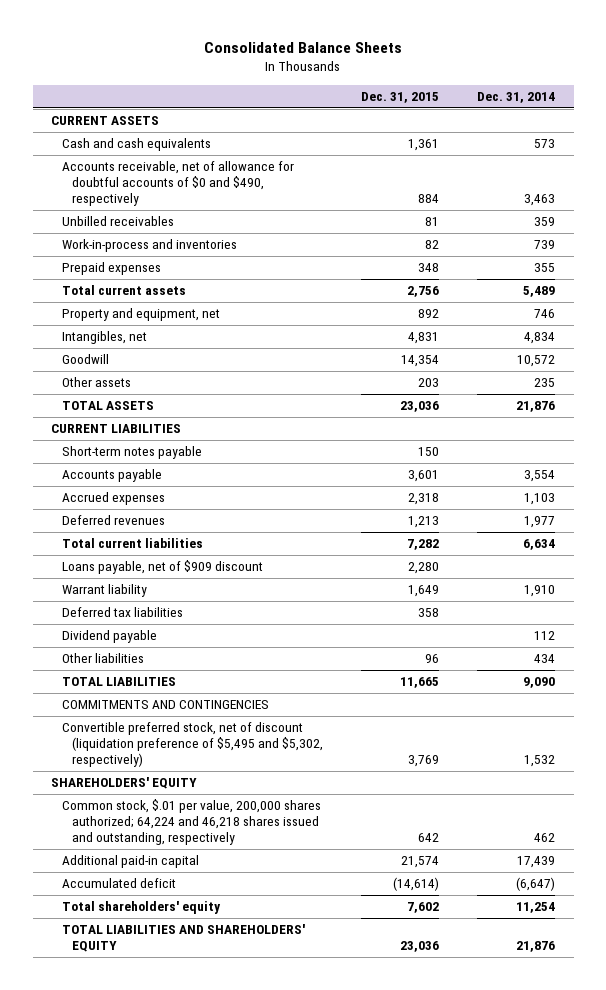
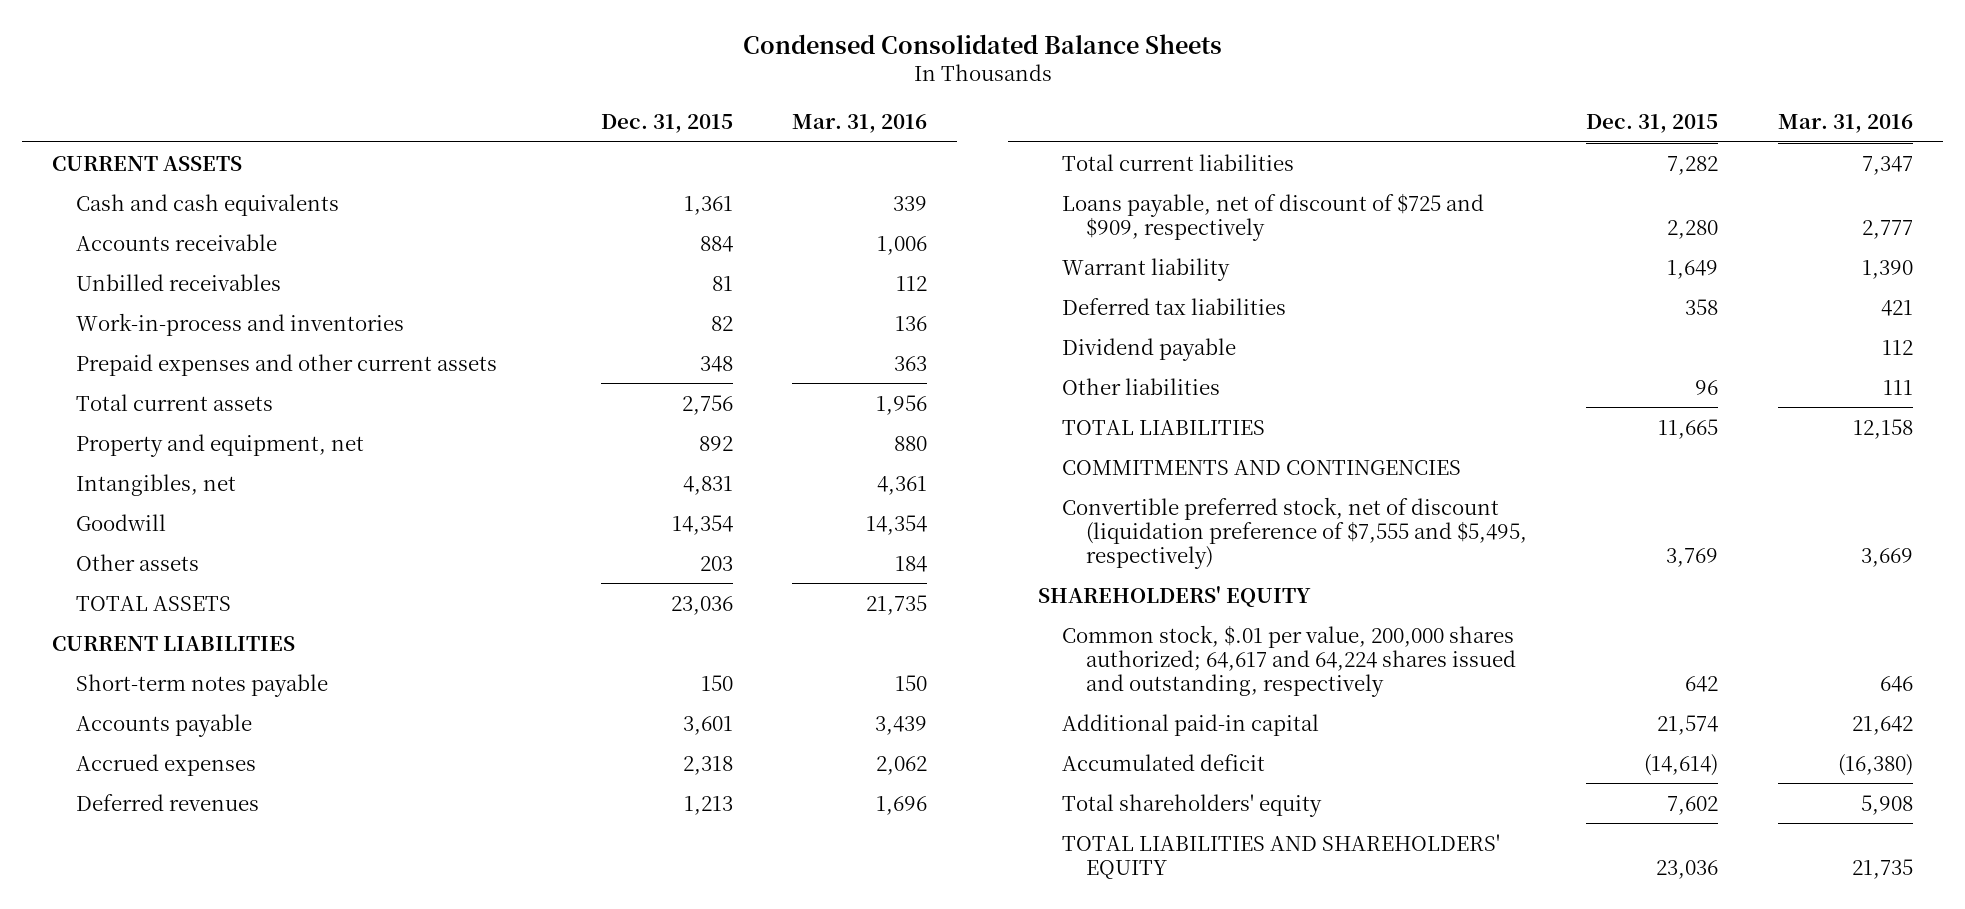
[204,42,403,54] Consolidated Balance Sheets -> [742,33,1222,54] Condensed Consolidated Balance Sheets
[476,91,555,103] Dec. 31, 2014 -> none
none -> [792,114,928,134] Mar. 31, 2016
[61,161,294,206] Accounts receivable, net of allowance for doubtful accounts of $0 and $490, respectively -> [75,233,277,251] Accounts receivable
[61,262,161,276] Prepaid expenses -> [75,353,497,376] Prepaid expenses and other current assets
[61,560,263,575] Loans payable, net of $909 discount -> [1061,192,1484,241] Loans payable, net of discount of $725 and $909, respectively
[61,722,324,767] Convertible preferred stock, net of discount (liquidation preference of $5,495 and $5,302, respectively) -> [1061,496,1527,569] Convertible preferred stock, net of discount (liquidation preference of $7,555 and $5,495, respectively)
[61,799,321,845] Common stock, $.01 per value, 200,000 shares authorized; 64,224 and 46,218 shares issued and outstanding, respectively -> [1061,624,1516,697] Common stock, $.01 per value, 200,000 shares authorized; 64,617 and 64,224 shares issued and outstanding, respectively

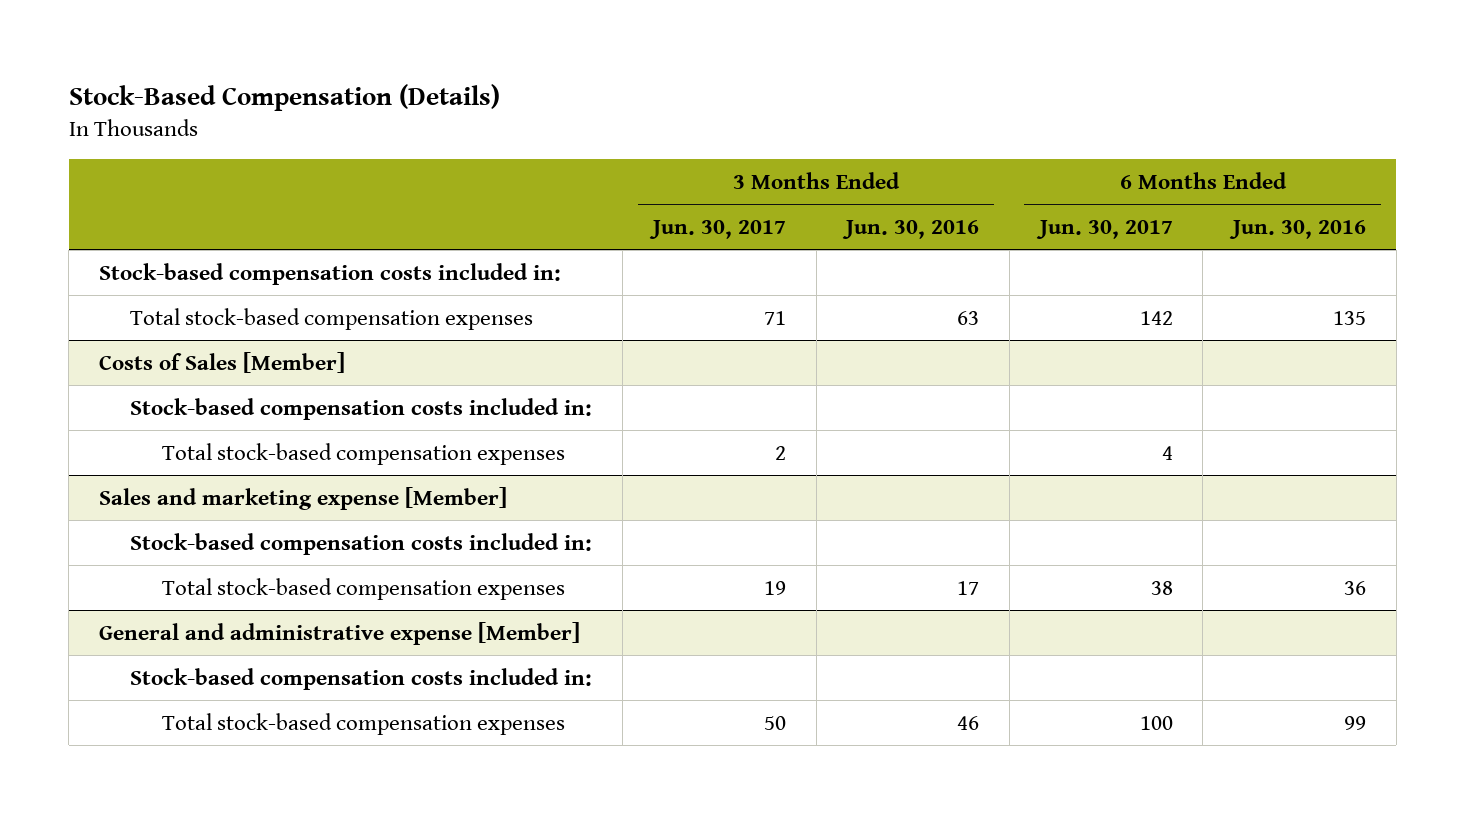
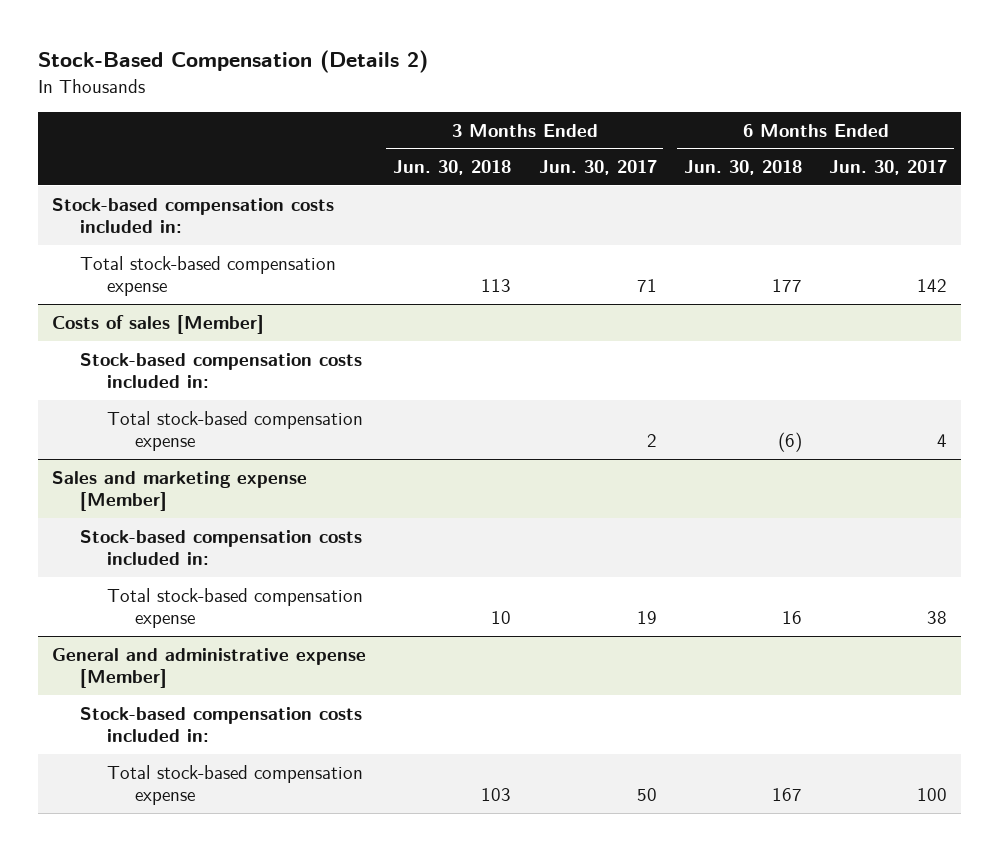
[68,83,500,111] Stock-Based Compensation (Details) -> [38,50,429,74] Stock-Based Compensation (Details 2)
[842,219,980,239] Jun. 30, 2016 -> none
[1228,219,1366,239] Jun. 30, 2016 -> none
none -> [393,160,512,176] Jun. 30, 2018
none -> [684,160,803,176] Jun. 30, 2018
[130,307,534,330] Total stock-based compensation expenses -> [79,255,336,297] Total stock-based compensation expense
[99,351,346,373] Costs of Sales [Member] -> [51,314,264,334] Costs of sales [Member]
[161,442,565,465] Total stock-based compensation expenses -> [107,410,364,452] Total stock-based compensation expense
[161,577,565,600] Total stock-based compensation expenses -> [107,587,364,629] Total stock-based compensation expense
[161,712,565,735] Total stock-based compensation expenses -> [107,764,364,806] Total stock-based compensation expense

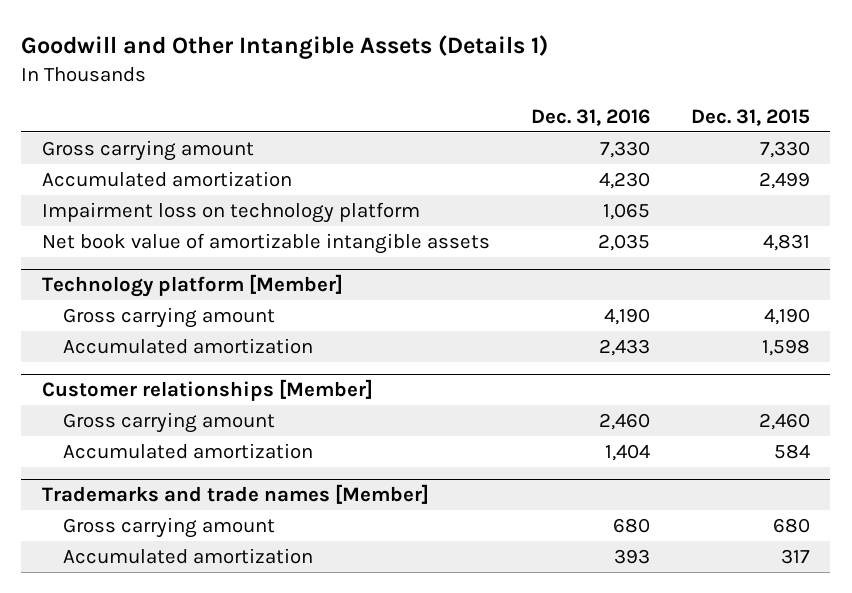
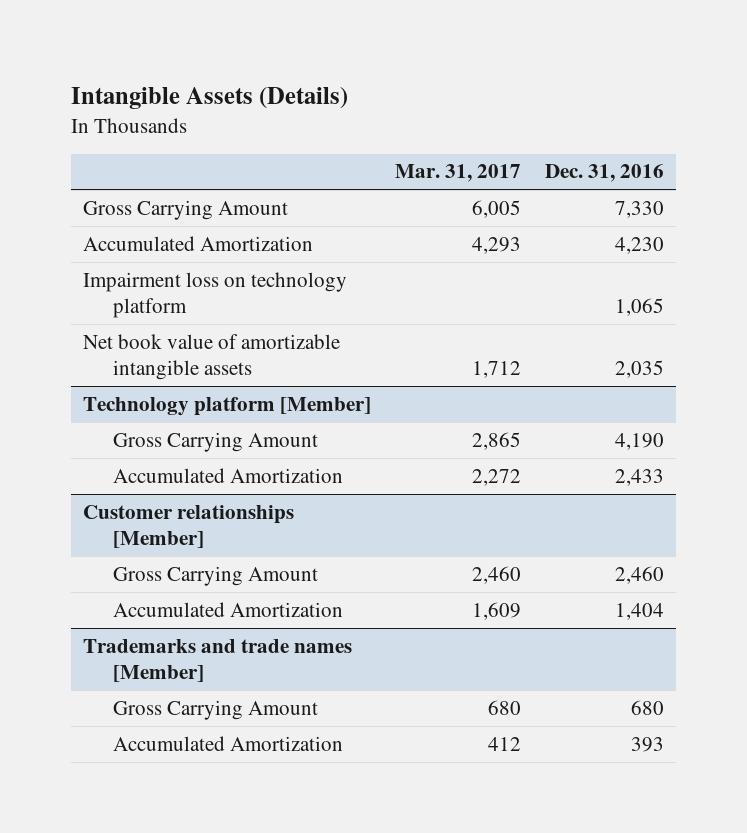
[21,35,549,60] Goodwill and Other Intangible Assets (Details 1) -> [71,86,349,109] Intangible Assets (Details)
[690,108,810,126] Dec. 31, 2015 -> none
none -> [394,164,521,183] Mar. 31, 2017
[41,139,254,161] Gross carrying amount -> [83,199,289,220] Gross Carrying Amount
[41,170,292,187] Accumulated amortization -> [83,235,314,251] Accumulated Amortization
[62,306,275,328] Gross carrying amount -> [113,431,319,452] Gross Carrying Amount
[62,337,313,354] Accumulated amortization -> [113,467,344,483] Accumulated Amortization
[62,411,275,433] Gross carrying amount -> [113,565,319,586] Gross Carrying Amount
[62,442,313,459] Accumulated amortization -> [113,601,344,617] Accumulated Amortization
[62,516,275,538] Gross carrying amount -> [113,699,319,720] Gross Carrying Amount
[62,547,313,564] Accumulated amortization -> [113,735,344,751] Accumulated Amortization

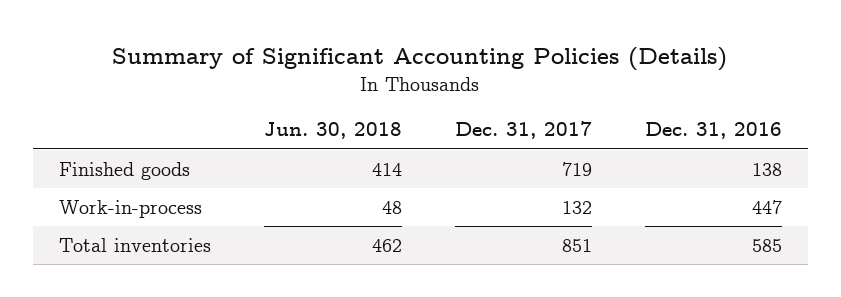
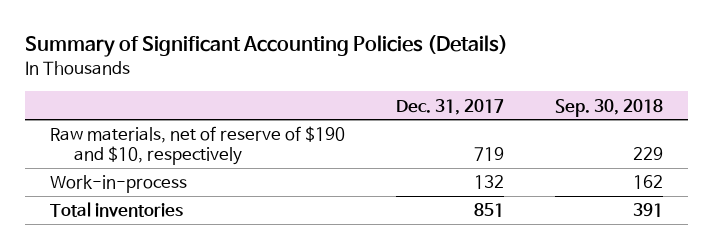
[263,122,402,140] Jun. 30, 2018 -> none
[644,122,782,140] Dec. 31, 2016 -> none
none -> [554,98,663,117] Sep. 30, 2018
[59,161,191,180] Finished goods -> [50,126,346,165] Raw materials, net of reserve of $190 and $10, respectively

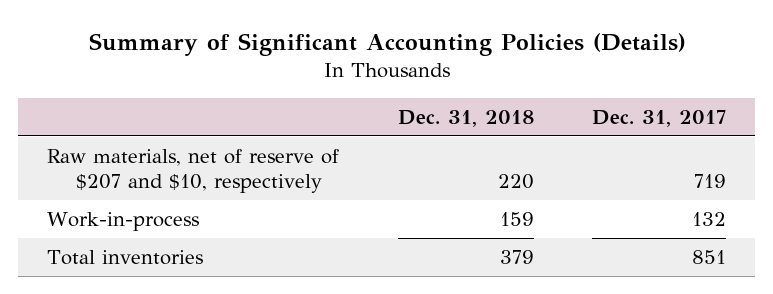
[554,98,663,117] Sep. 30, 2018 -> none
none -> [397,109,534,127] Dec. 31, 2018
[50,126,346,165] Raw materials, net of reserve of $190 and $10, respectively -> [47,148,340,194] Raw materials, net of reserve of $207 and $10, respectively

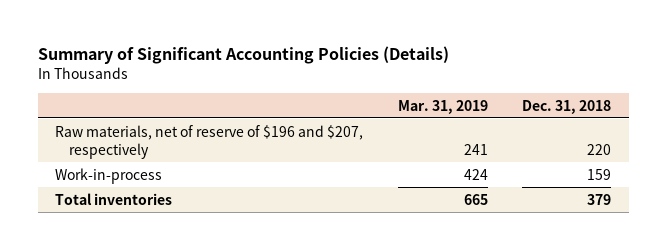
[591,109,726,127] Dec. 31, 2017 -> none
none -> [397,99,488,114] Mar. 31, 2019
[47,148,340,194] Raw materials, net of reserve of $207 and $10, respectively -> [55,124,364,159] Raw materials, net of reserve of $196 and $207, respectively

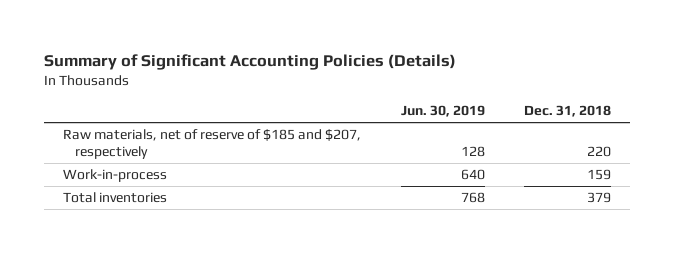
[397,99,488,114] Mar. 31, 2019 -> none
none -> [400,105,485,118] Jun. 30, 2019
[55,124,364,159] Raw materials, net of reserve of $196 and $207, respectively -> [63,129,362,160] Raw materials, net of reserve of $185 and $207, respectively

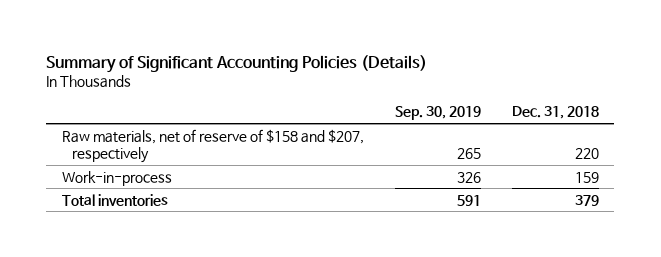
[400,105,485,118] Jun. 30, 2019 -> none
none -> [394,106,481,121] Sep. 30, 2019
[63,129,362,160] Raw materials, net of reserve of $185 and $207, respectively -> [61,128,364,163] Raw materials, net of reserve of $158 and $207, respectively

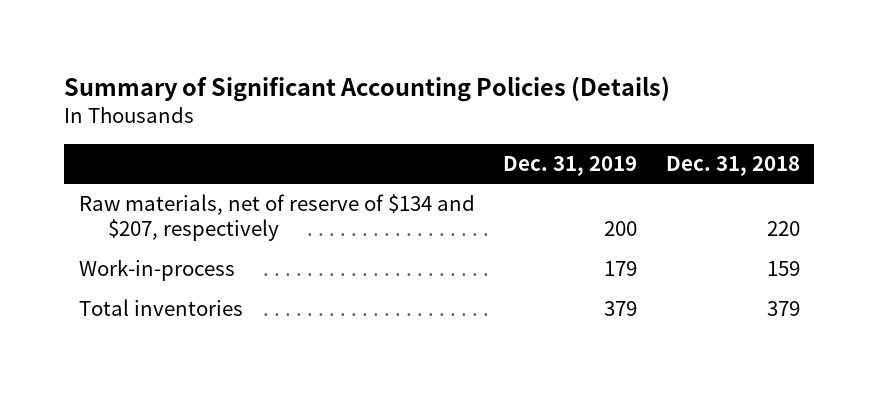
[394,106,481,121] Sep. 30, 2019 -> none
none -> [503,155,638,176] Dec. 31, 2019
[61,128,364,163] Raw materials, net of reserve of $158 and $207, respectively -> [78,194,475,242] Raw materials, net of reserve of $134 and $207, respectively

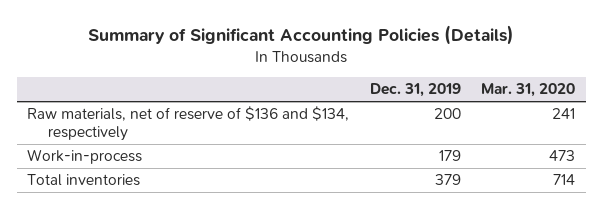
[665,155,800,176] Dec. 31, 2018 -> none
none -> [481,83,576,98] Mar. 31, 2020
[78,194,475,242] Raw materials, net of reserve of $134 and $207, respectively -> [27,106,350,142] Raw materials, net of reserve of $136 and $134, respectively

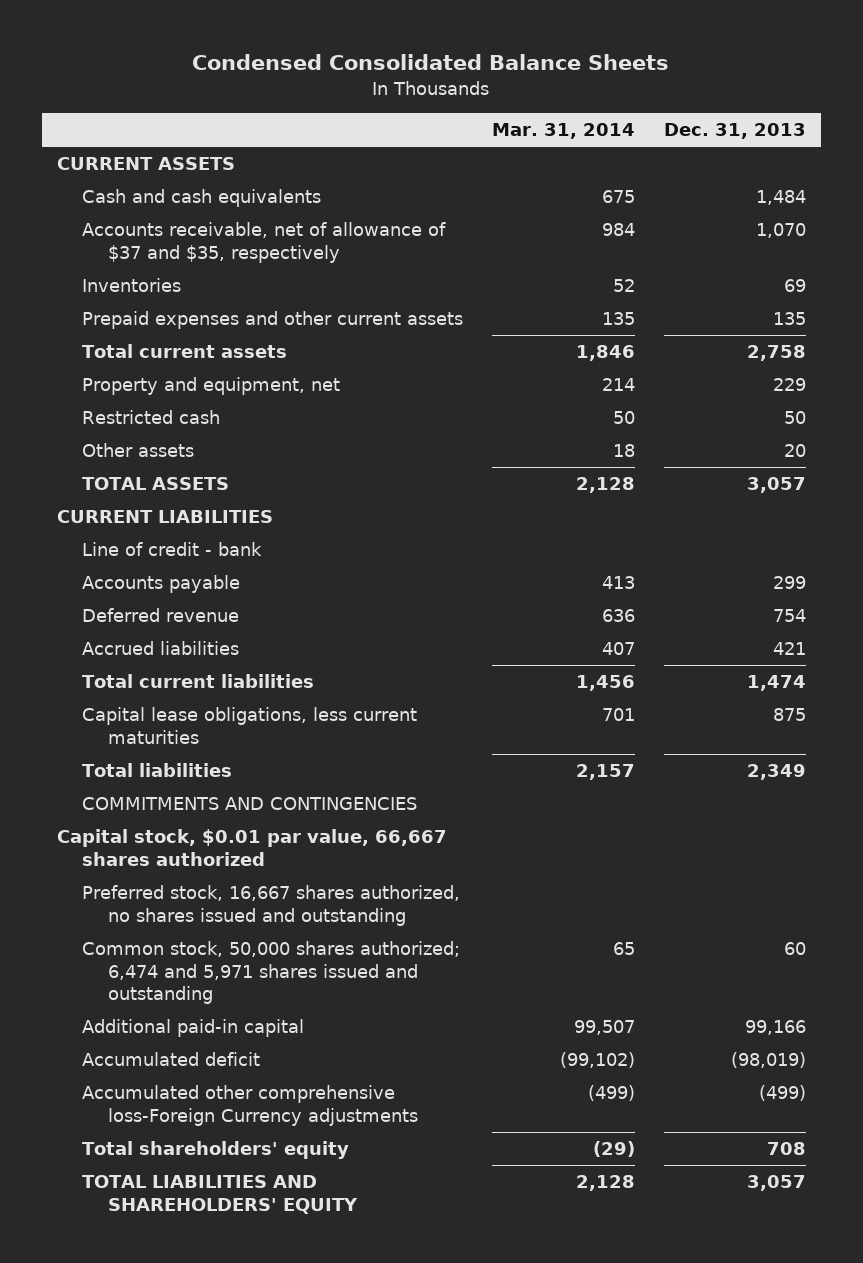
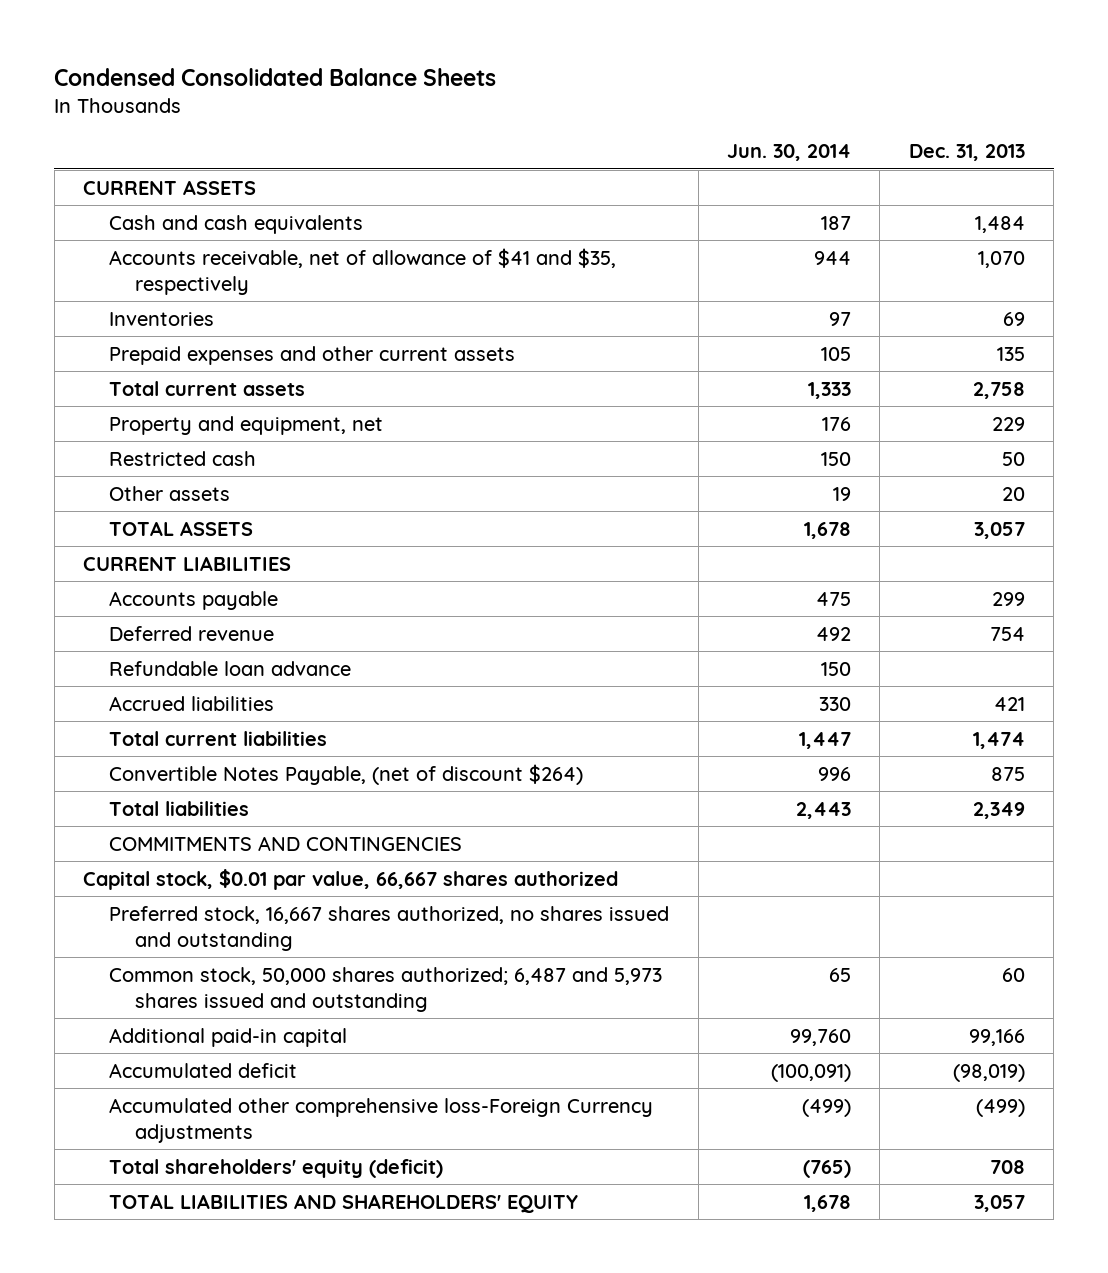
[492,123,636,140] Mar. 31, 2014 -> none
none -> [726,144,851,162] Jun. 30, 2014
[82,222,447,263] Accounts receivable, net of allowance of $37 and $35, respectively -> [109,247,617,295] Accounts receivable, net of allowance of $41 and $35, respectively
[82,542,263,557] Line of credit - bank -> none
none -> [109,660,352,676] Refundable loan advance
[82,707,418,744] Capital lease obligations, less current maturities -> [109,763,584,785] Convertible Notes Payable, (net of discount $264)
[82,941,461,1004] Common stock, 50,000 shares authorized; 6,474 and 5,971 shares issued and outstanding -> [109,966,663,1012] Common stock, 50,000 shares authorized; 6,487 and 5,973 shares issued and outstanding
[82,1141,350,1160] Total shareholders' equity -> [109,1158,444,1178] Total shareholders' equity (deficit)

